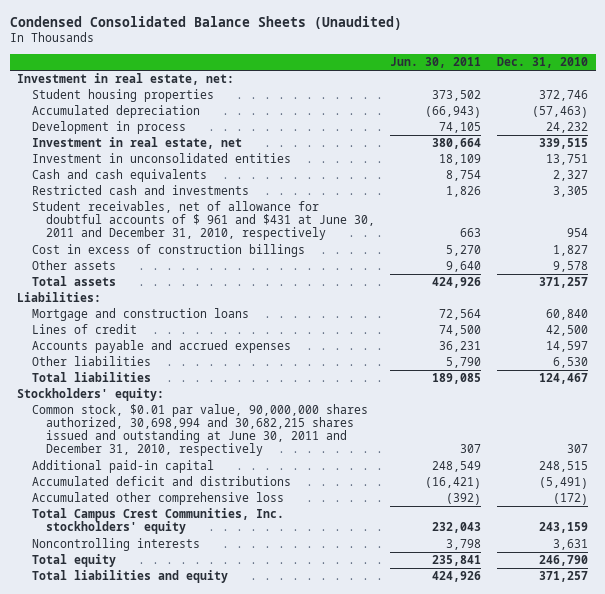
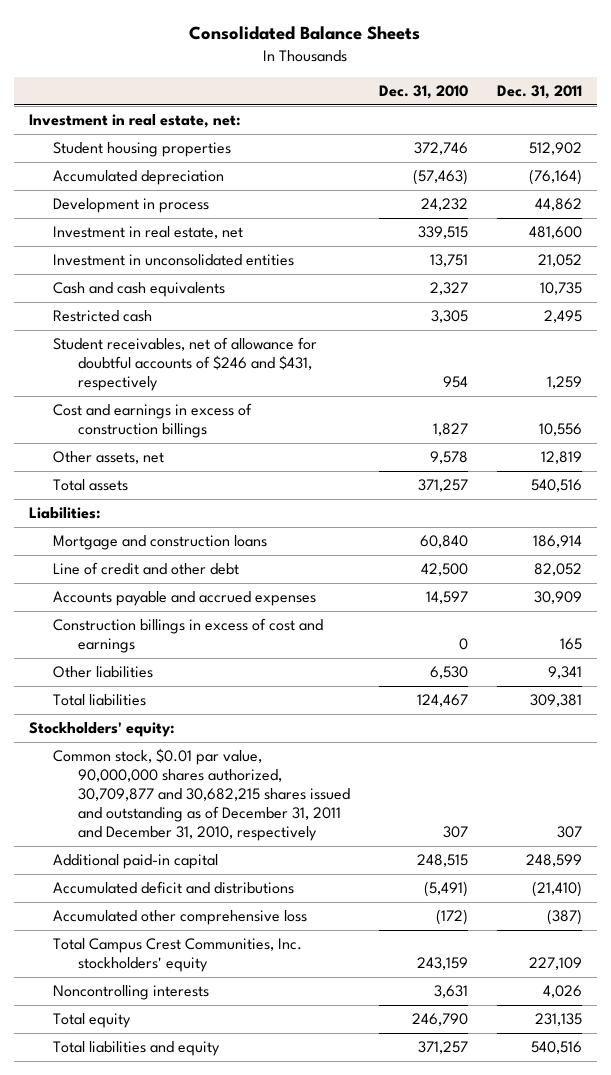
[9,16,402,31] Condensed Consolidated Balance Sheets (Unaudited) -> [189,25,421,40] Consolidated Balance Sheets
[390,57,482,69] Jun. 30, 2011 -> none
none -> [497,84,583,99] Dec. 31, 2011
[31,185,249,196] Restricted cash and investments -> [53,310,153,323] Restricted cash
[31,201,375,241] Student receivables, net of allowance for doubtful accounts of $ 961 and $431 at June 30, 2011 and December 31, 2010, respectively -> [53,337,318,392] Student receivables, net of allowance for doubtful accounts of $246 and $431, respectively
[31,244,305,258] Cost in excess of construction billings -> [53,403,253,439] Cost and earnings in excess of construction billings
[31,260,116,271] Other assets -> [53,451,165,465] Other assets, net
[31,324,137,335] Lines of credit -> [53,562,240,576] Line of credit and other debt
none -> [53,618,324,654] Construction billings in excess of cost and earnings
[31,404,368,457] Common stock, $0.01 par value, 90,000,000 shares authorized, 30,698,994 and 30,682,215 shares issued and outstanding at June 30, 2011 and December 31, 2010, respectively -> [53,748,350,842] Common stock, $0.01 par value, 90,000,000 shares authorized, 30,709,877 and 30,682,215 shares issued and outstanding as of December 31, 2011 and December 31, 2010, respectively

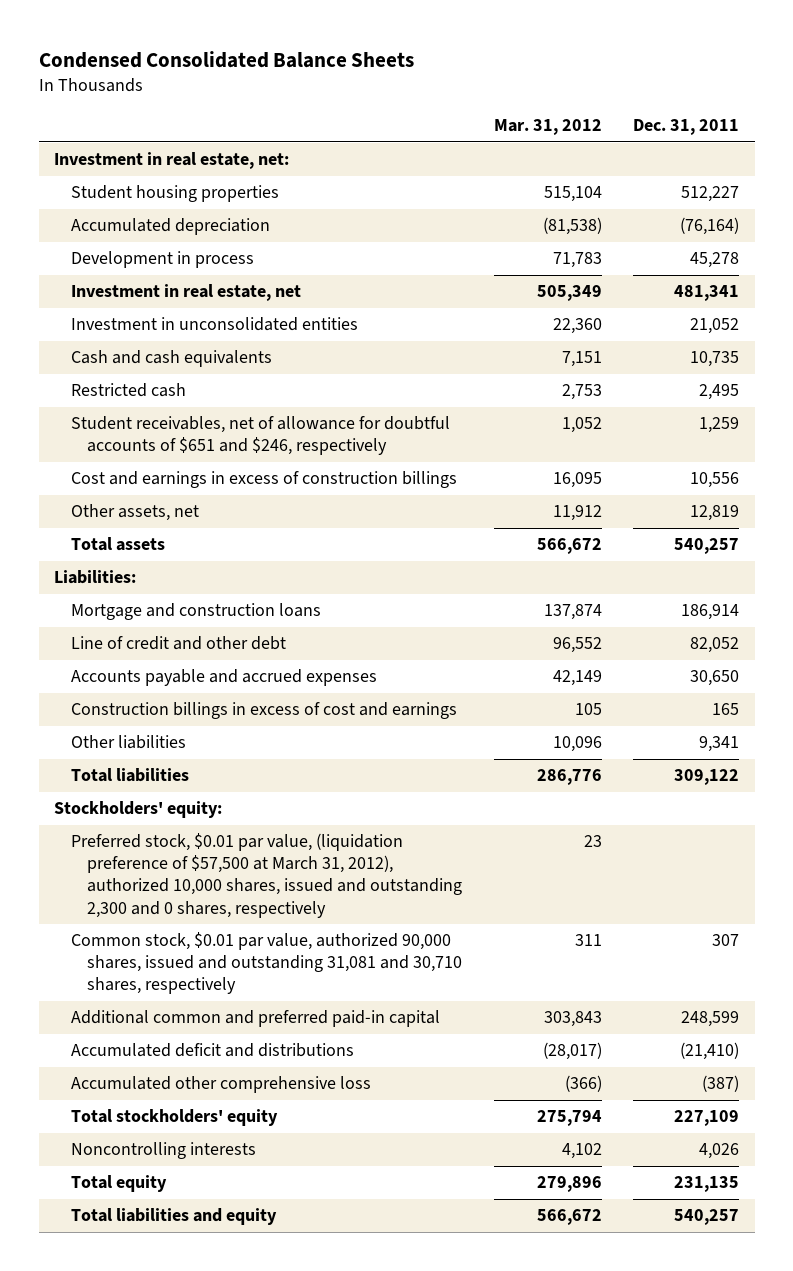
[189,25,421,40] Consolidated Balance Sheets -> [38,50,414,68] Condensed Consolidated Balance Sheets
[378,84,468,99] Dec. 31, 2010 -> none
none -> [493,119,602,136] Mar. 31, 2012
[529,142,583,156] 512,902 -> [681,186,740,203] 512,227
[535,198,583,212] 44,862 -> [690,252,740,269] 45,278
[529,226,583,240] 481,600 -> [674,285,740,302] 481,341
[53,337,318,392] Student receivables, net of allowance for doubtful accounts of $246 and $431, respectively -> [70,416,450,456] Student receivables, net of allowance for doubtful accounts of $651 and $246, respectively
[531,479,583,493] 540,516 -> [674,538,740,555] 540,257
[534,591,583,605] 30,909 -> [690,670,740,687] 30,650
[530,694,583,708] 309,381 -> [674,769,740,786] 309,122
none -> [70,833,462,918] Preferred stock, $0.01 par value, (liquidation preference of $57,500 at March 31, 2012), authorized 10,000 shares, issued and outstanding 2,300 and 0 shares, respectively
[53,748,350,842] Common stock, $0.01 par value, 90,000,000 shares authorized, 30,709,877 and 30,682,215 shares issued and outstanding as of December 31, 2011 and December 31, 2010, respectively -> [70,932,462,995] Common stock, $0.01 par value, authorized 90,000 shares, issued and outstanding 31,081 and 30,710 shares, respectively
[53,854,219,870] Additional paid-in capital -> [70,1010,440,1028] Additional common and preferred paid-in capital
[53,938,303,973] Total Campus Crest Communities, Inc. stockholders' equity -> [70,1109,278,1127] Total stockholders' equity
[531,1041,583,1055] 540,516 -> [674,1209,740,1226] 540,257

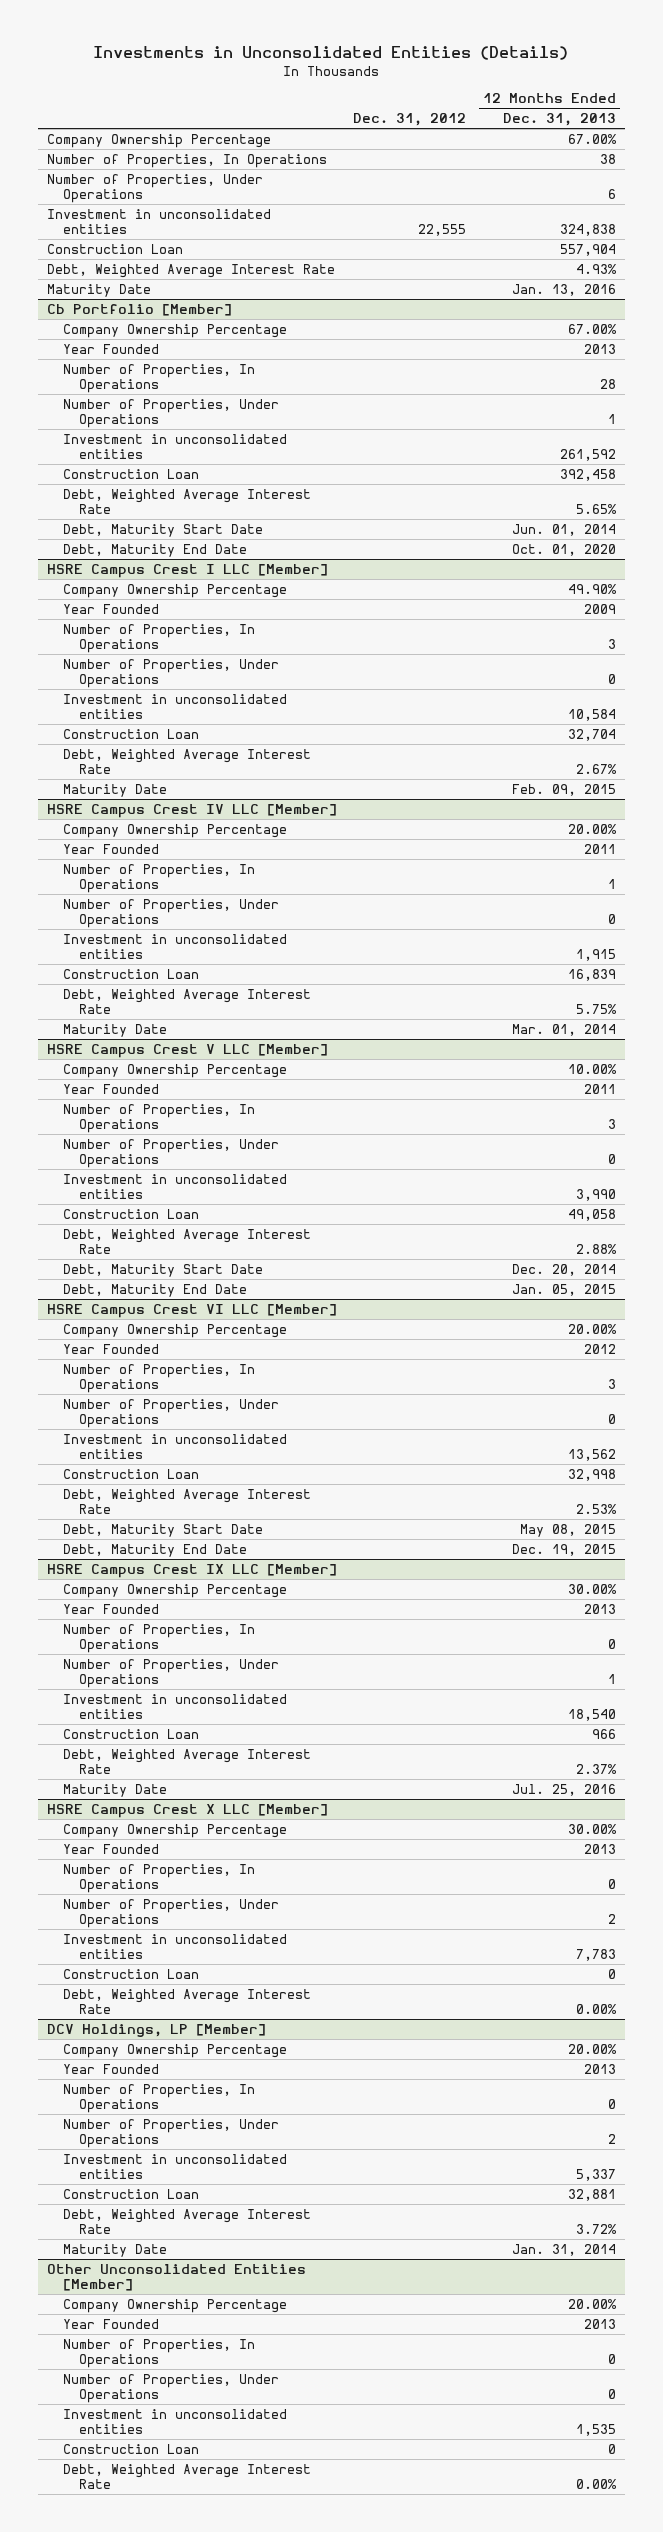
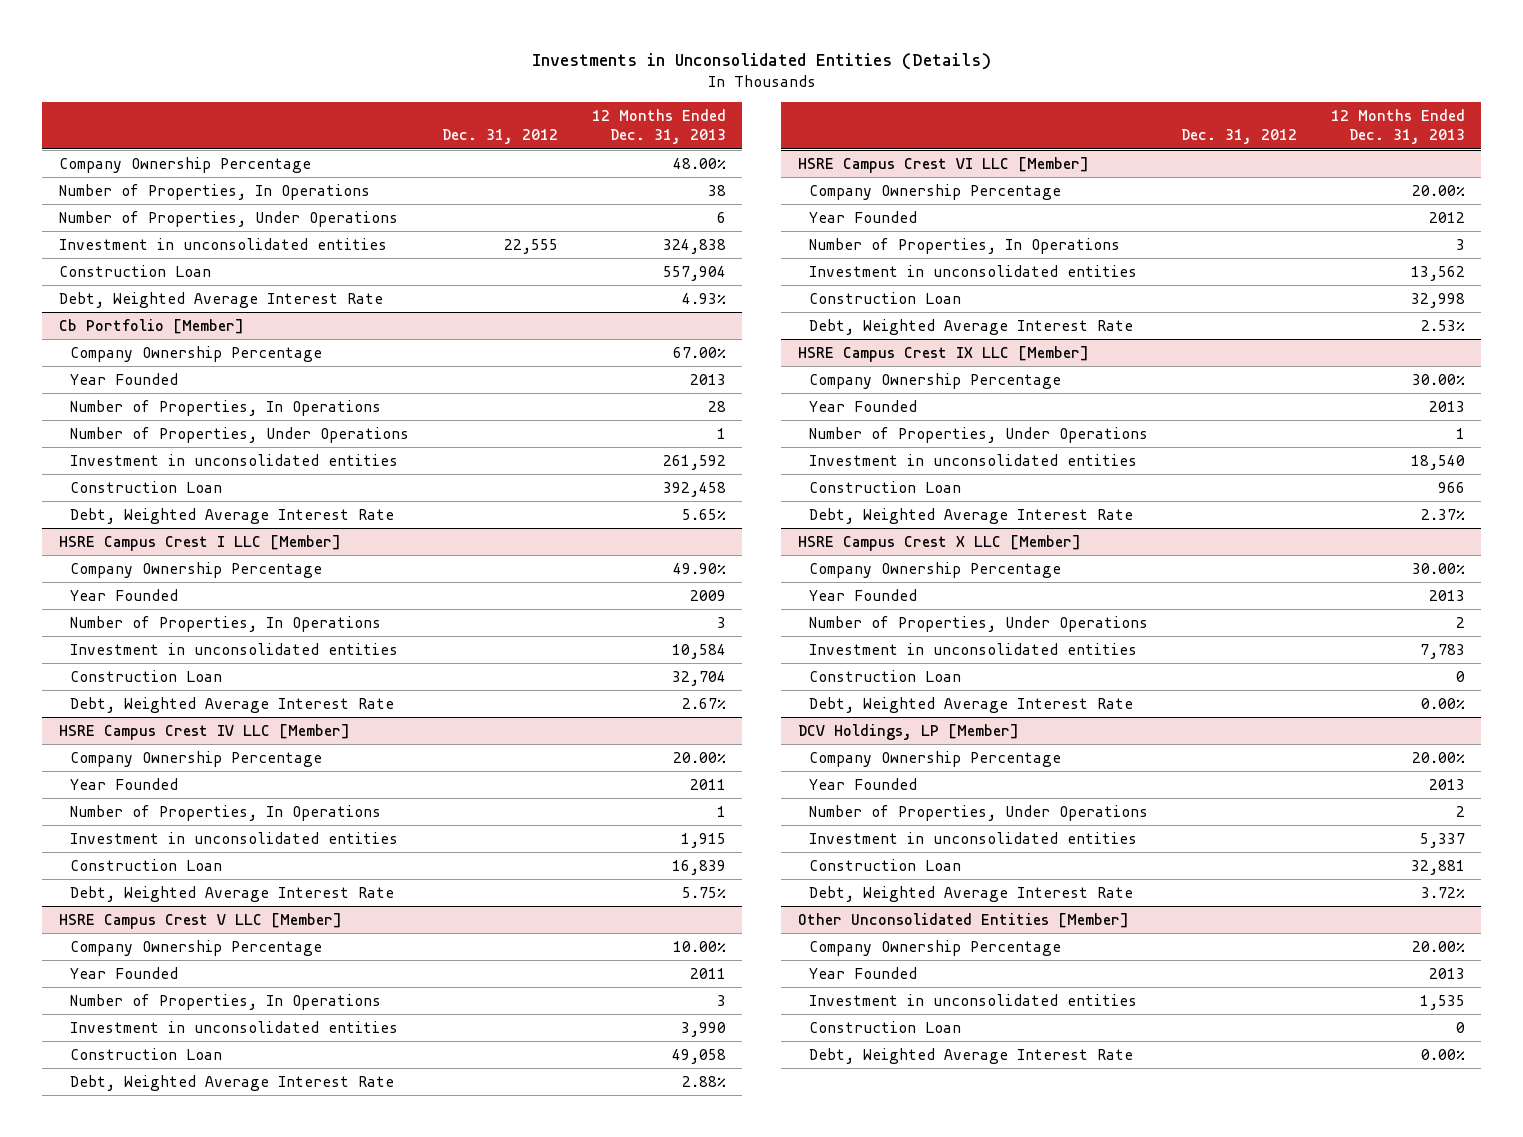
[568,133,618,144] 67.00% -> [672,157,726,169] 48.00%
[46,283,151,297] Maturity Date -> none
[62,523,263,537] Debt, Maturity Start Date -> none
[62,543,247,557] Debt, Maturity End Date -> none
[62,658,279,689] Number of Properties, Under Operations -> none
[62,783,167,797] Maturity Date -> none
[62,898,279,929] Number of Properties, Under Operations -> none
[62,1023,167,1037] Maturity Date -> none
[62,1138,279,1169] Number of Properties, Under Operations -> none
[62,1263,263,1277] Debt, Maturity Start Date -> none
[62,1283,247,1297] Debt, Maturity End Date -> none
[62,1398,279,1429] Number of Properties, Under Operations -> none
[62,1523,263,1537] Debt, Maturity Start Date -> none
[62,1543,247,1557] Debt, Maturity End Date -> none
[62,1623,255,1654] Number of Properties, In Operations -> none
[62,1783,167,1797] Maturity Date -> none
[62,1863,255,1894] Number of Properties, In Operations -> none
[62,2083,255,2114] Number of Properties, In Operations -> none
[62,2243,167,2257] Maturity Date -> none
[62,2338,255,2369] Number of Properties, In Operations -> none
[62,2373,279,2404] Number of Properties, Under Operations -> none

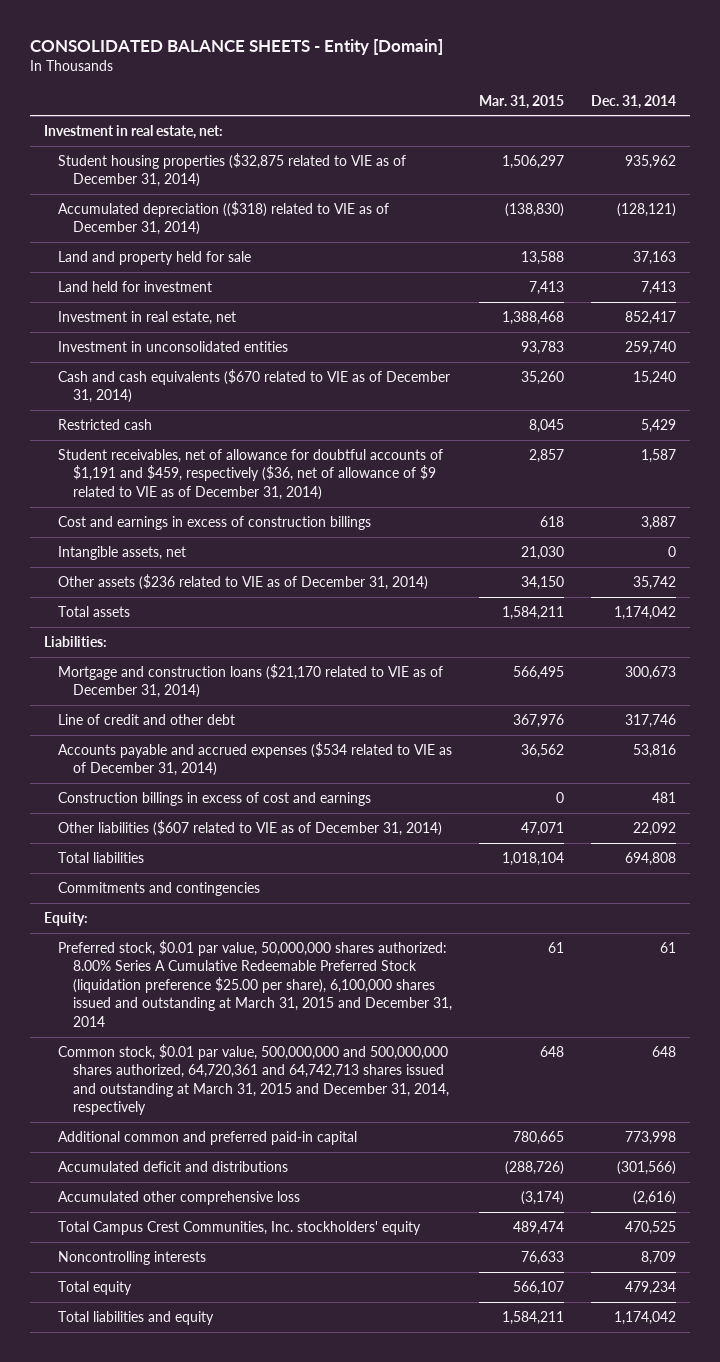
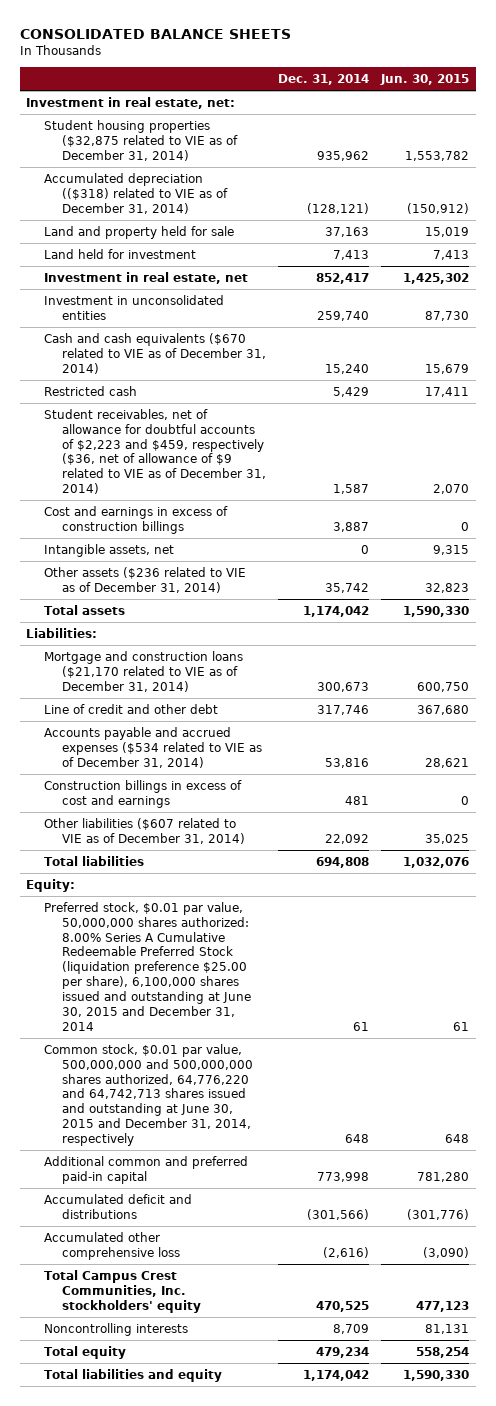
[30,39,444,56] CONSOLIDATED BALANCE SHEETS - Entity [Domain] -> [20,28,292,39] CONSOLIDATED BALANCE SHEETS
[479,94,565,109] Mar. 31, 2015 -> none
none -> [380,73,470,85] Jun. 30, 2015
[58,448,444,500] Student receivables, net of allowance for doubtful accounts of $1,191 and $459, respectively ($36, net of allowance of $9 related to VIE as of December 31, 2014) -> [44,408,267,495] Student receivables, net of allowance for doubtful accounts of $2,223 and $459, respectively ($36, net of allowance of $9 related to VIE as of December 31, 2014)
[58,881,261,896] Commitments and contingencies -> none
[58,939,452,1027] Preferred stock, $0.01 par value, 50,000,000 shares authorized: 8.00% Series A Cumulative Redeemable Preferred Stock (liquidation preference $25.00 per share), 6,100,000 shares issued and outstanding at March 31, 2015 and December 31, 2014 -> [44,901,252,1031] Preferred stock, $0.01 par value, 50,000,000 shares authorized: 8.00% Series A Cumulative Redeemable Preferred Stock (liquidation preference $25.00 per share), 6,100,000 shares issued and outstanding at June 30, 2015 and December 31, 2014
[58,1043,449,1116] Common stock, $0.01 par value, 500,000,000 and 500,000,000 shares authorized, 64,720,361 and 64,742,713 shares issued and outstanding at March 31, 2015 and December 31, 2014, respectively -> [44,1043,254,1146] Common stock, $0.01 par value, 500,000,000 and 500,000,000 shares authorized, 64,776,220 and 64,742,713 shares issued and outstanding at June 30, 2015 and December 31, 2014, respectively

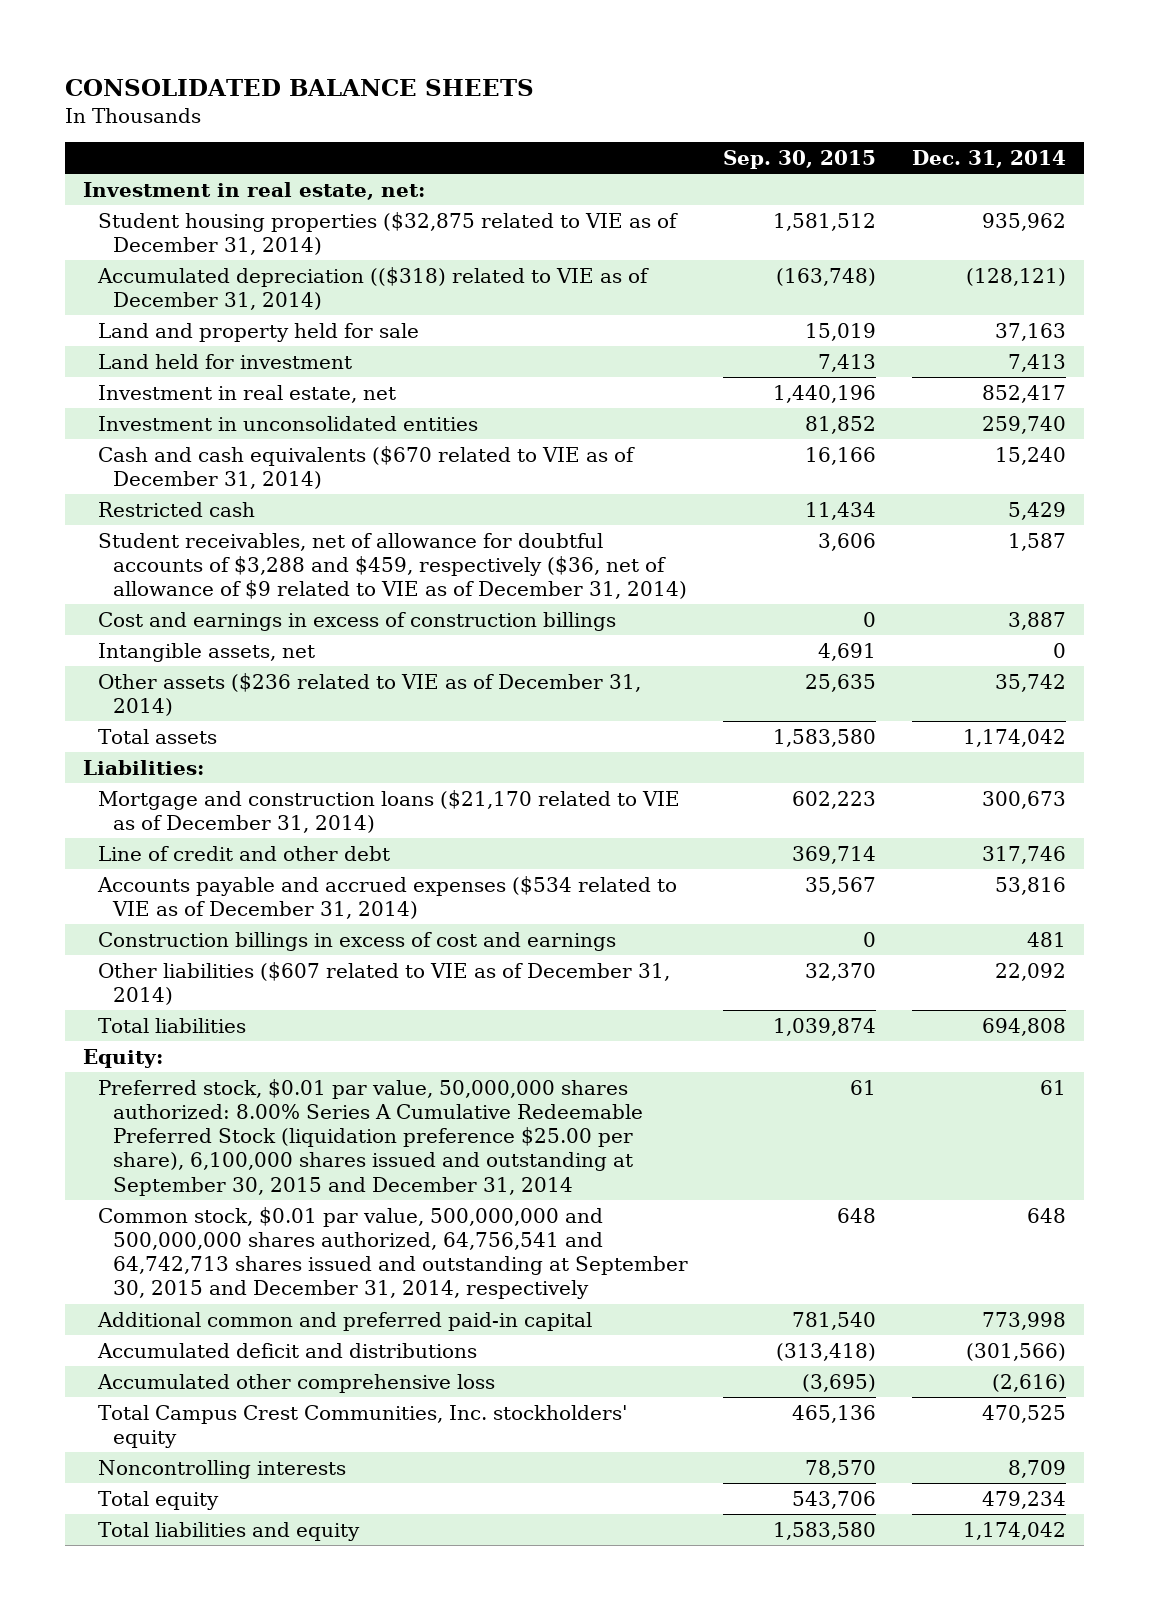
[380,73,470,85] Jun. 30, 2015 -> none
none -> [723,150,877,170] Sep. 30, 2015
[44,408,267,495] Student receivables, net of allowance for doubtful accounts of $2,223 and $459, respectively ($36, net of allowance of $9 related to VIE as of December 31, 2014) -> [97,532,687,600] Student receivables, net of allowance for doubtful accounts of $3,288 and $459, respectively ($36, net of allowance of $9 related to VIE as of December 31, 2014)
[44,901,252,1031] Preferred stock, $0.01 par value, 50,000,000 shares authorized: 8.00% Series A Cumulative Redeemable Preferred Stock (liquidation preference $25.00 per share), 6,100,000 shares issued and outstanding at June 30, 2015 and December 31, 2014 -> [97,1078,643,1196] Preferred stock, $0.01 par value, 50,000,000 shares authorized: 8.00% Series A Cumulative Redeemable Preferred Stock (liquidation preference $25.00 per share), 6,100,000 shares issued and outstanding at September 30, 2015 and December 31, 2014
[44,1043,254,1146] Common stock, $0.01 par value, 500,000,000 and 500,000,000 shares authorized, 64,776,220 and 64,742,713 shares issued and outstanding at June 30, 2015 and December 31, 2014, respectively -> [97,1206,688,1300] Common stock, $0.01 par value, 500,000,000 and 500,000,000 shares authorized, 64,756,541 and 64,742,713 shares issued and outstanding at September 30, 2015 and December 31, 2014, respectively

